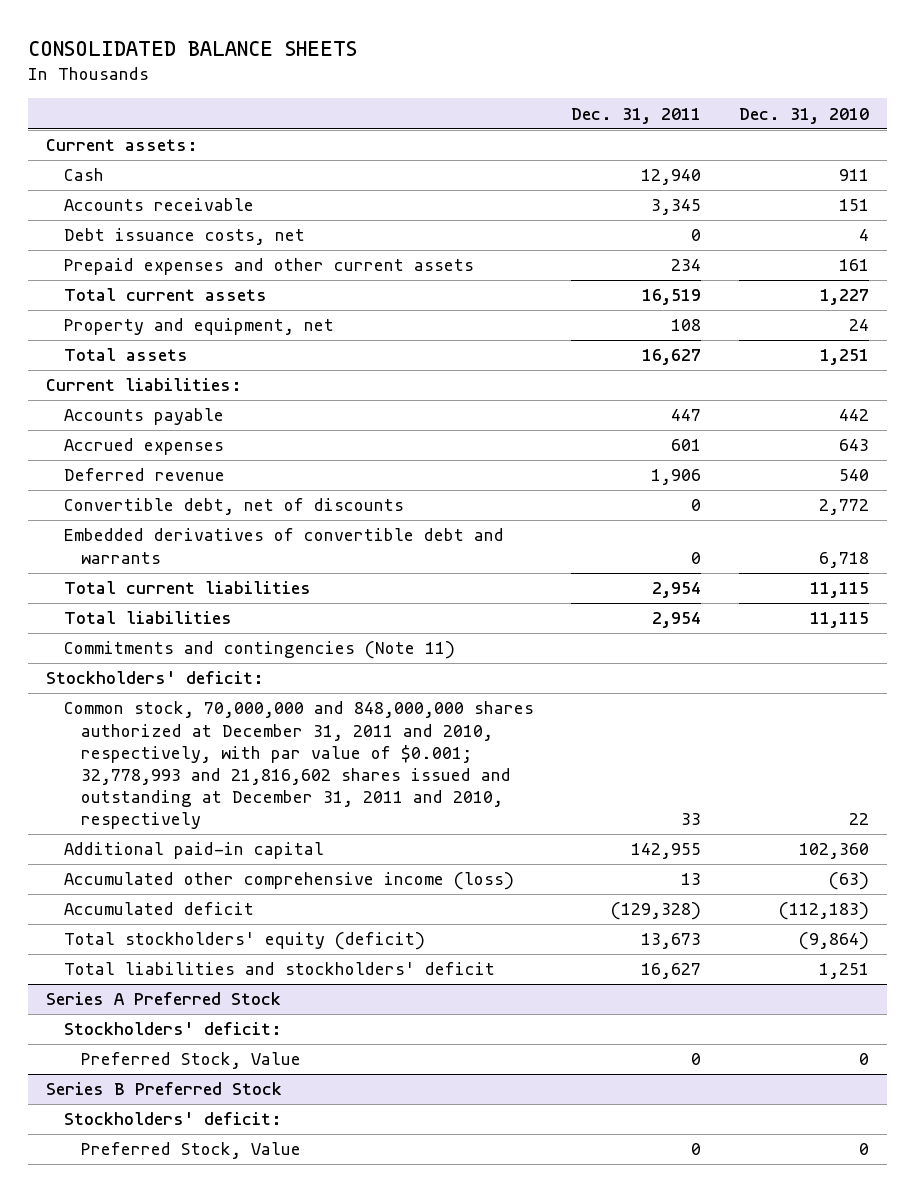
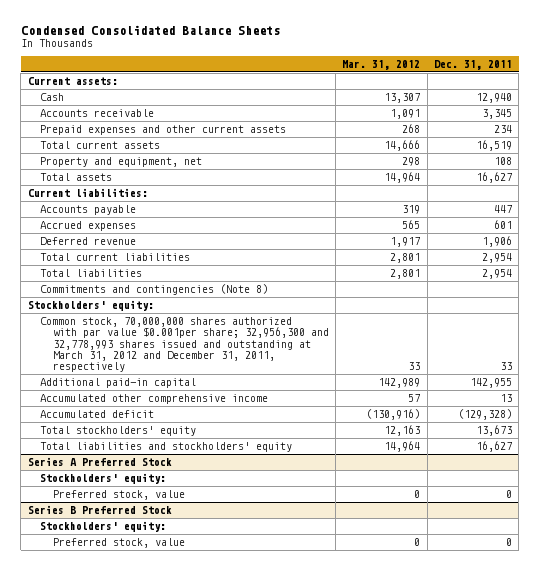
[27,40,357,56] CONSOLIDATED BALANCE SHEETS -> [20,24,280,35] Condensed Consolidated Balance Sheets
[738,107,869,124] Dec. 31, 2010 -> none
none -> [342,60,421,71] Mar. 31, 2012
[63,228,305,246] Debt issuance costs, net -> none
[63,498,404,516] Convertible debt, net of discounts -> none
[63,528,504,564] Embedded derivatives of convertible debt and warrants -> none
[63,641,455,660] Commitments and contingencies (Note 11) -> [40,284,269,296] Commitments and contingencies (Note 8)
[46,671,265,685] Stockholders' deficit: -> [27,300,154,312] Stockholders' equity:
[63,701,534,829] Common stock, 70,000,000 and 848,000,000 shares authorized at December 31, 2011 and 2010, respectively, with par value of $0.001; 32,778,993 and 21,816,602 shares issued and outstanding at December 31, 2011 and 2010, respectively -> [40,317,329,373] Common stock, 70,000,000 shares authorized with par value $0.001per share; 32,956,300 and 32,778,993 shares issued and outstanding at March 31, 2012 and December 31, 2011, respectively
[63,872,514,891] Accumulated other comprehensive income (loss) -> [40,394,269,405] Accumulated other comprehensive income
[63,932,425,951] Total stockholders' equity (deficit) -> [40,426,197,437] Total stockholders' equity
[63,962,495,976] Total liabilities and stockholders' deficit -> [40,442,293,453] Total liabilities and stockholders' equity
[63,1022,282,1036] Stockholders' deficit: -> [40,473,167,485] Stockholders' equity:
[80,1052,301,1070] Preferred Stock, Value -> [52,490,185,501] Preferred stock, value
[63,1112,282,1126] Stockholders' deficit: -> [40,521,167,533] Stockholders' equity:
[80,1142,301,1160] Preferred Stock, Value -> [52,538,185,549] Preferred stock, value

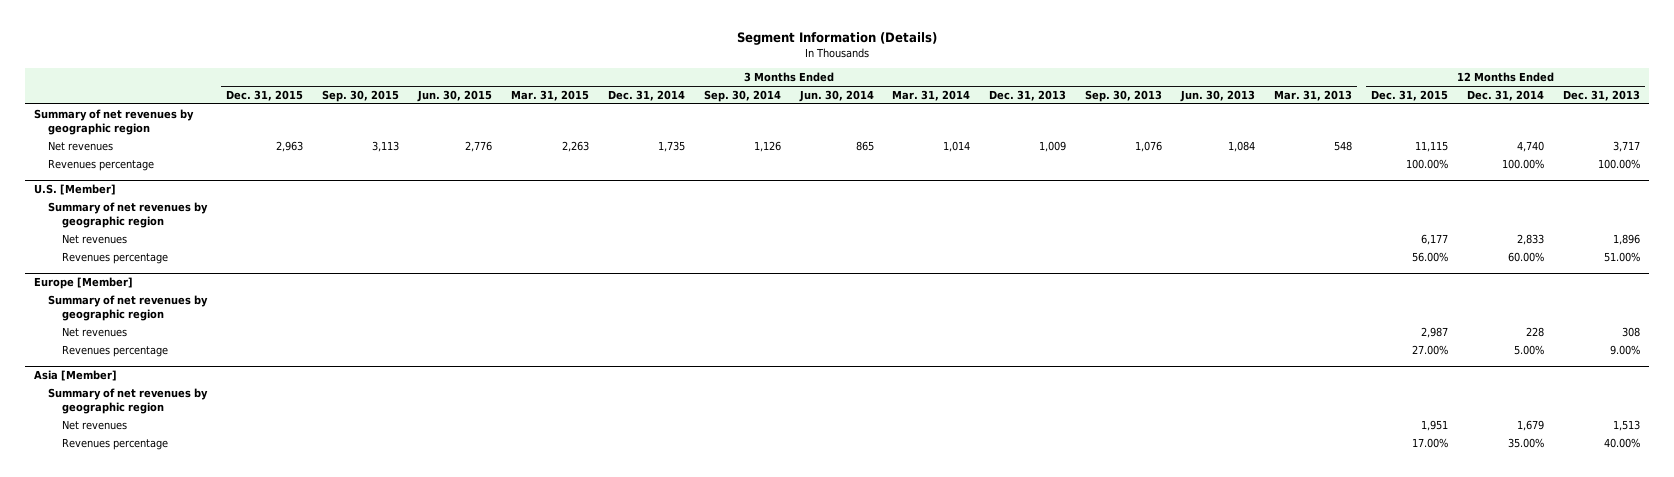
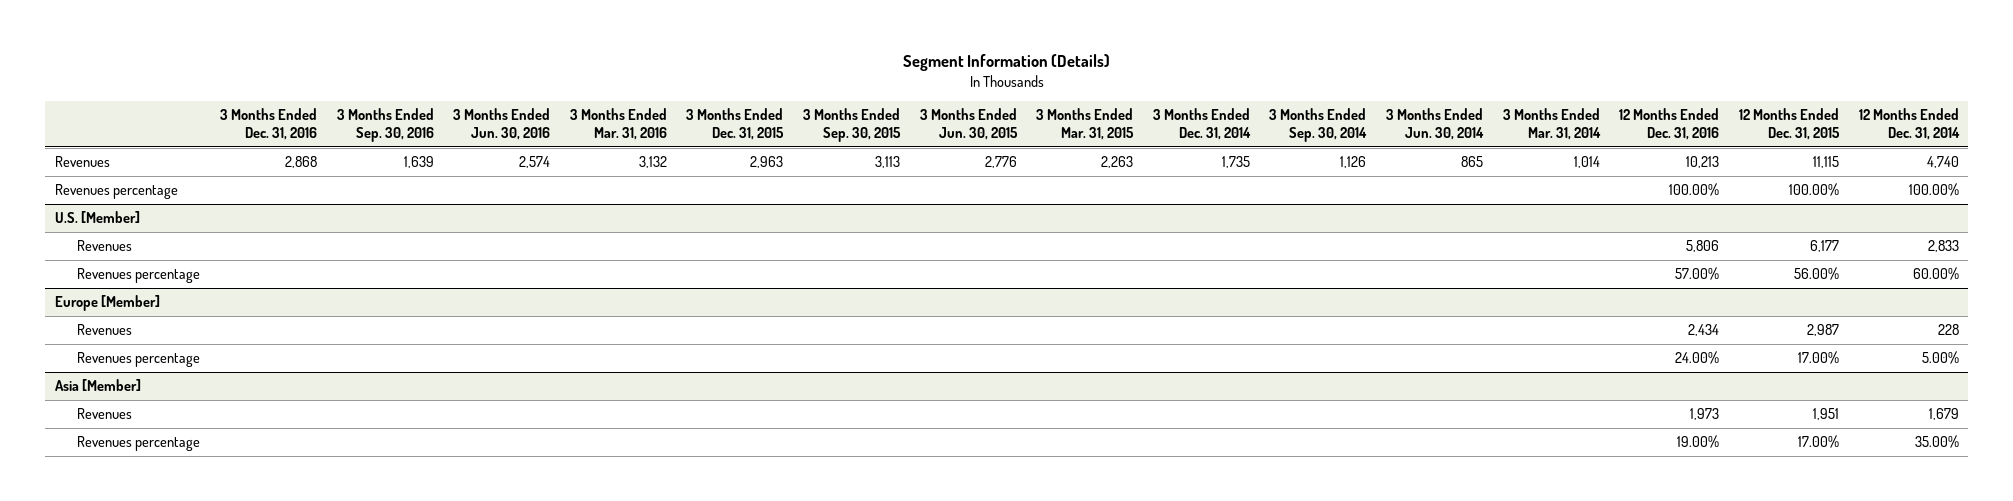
[989,89,1067,101] Dec. 31, 2013 -> none
[1085,89,1163,102] Sep. 30, 2013 -> none
[1180,89,1256,102] Jun. 30, 2013 -> none
[1274,89,1353,101] Mar. 31, 2013 -> none
[1562,89,1640,101] Dec. 31, 2013 -> none
none -> [219,108,317,141] 3 Months Ended Dec. 31, 2016
none -> [336,108,434,143] 3 Months Ended Sep. 30, 2016
none -> [453,108,551,141] 3 Months Ended Jun. 30, 2016
none -> [569,108,667,141] 3 Months Ended Mar. 31, 2016
none -> [1619,108,1720,141] 12 Months Ended Dec. 31, 2016
[34,108,195,135] Summary of net revenues by geographic region -> none
[48,140,114,151] Net revenues -> [54,156,110,168] Revenues
[48,201,209,228] Summary of net revenues by geographic region -> none
[61,233,127,244] Net revenues -> [77,240,133,252] Revenues
[48,294,209,321] Summary of net revenues by geographic region -> none
[61,326,127,337] Net revenues -> [77,324,133,336] Revenues
[1412,344,1449,355] 27.00% -> [1797,351,1839,365] 17.00%
[48,387,209,414] Summary of net revenues by geographic region -> none
[61,419,127,430] Net revenues -> [77,408,133,420] Revenues

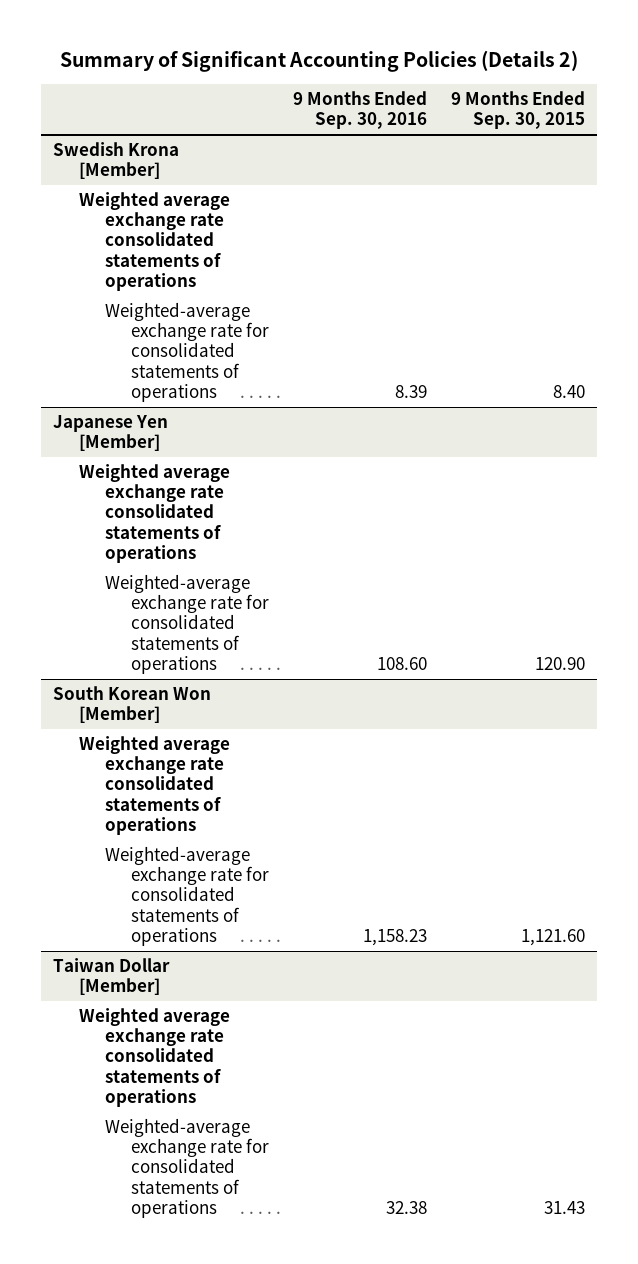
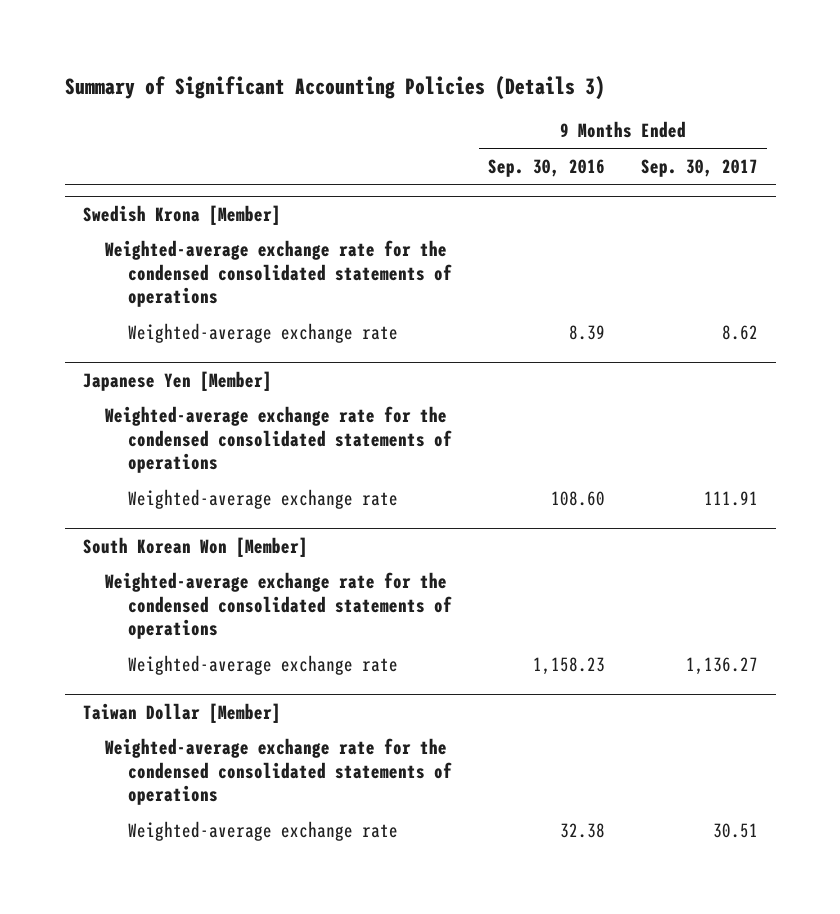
[60,50,579,73] Summary of Significant Accounting Policies (Details 2) -> [64,76,605,101] Summary of Significant Accounting Policies (Details 3)
[451,91,586,130] 9 Months Ended Sep. 30, 2015 -> none
none -> [640,159,758,178] Sep. 30, 2017
[79,191,231,291] Weighted average exchange rate consolidated statements of operations -> [105,240,452,308] Weighted-average exchange rate for the condensed consolidated statements of operations
[105,301,270,402] Weighted-average exchange rate for consolidated statements of operations -> [127,323,398,344] Weighted-average exchange rate
[79,463,231,563] Weighted average exchange rate consolidated statements of operations -> [105,406,452,474] Weighted-average exchange rate for the condensed consolidated statements of operations
[105,573,270,674] Weighted-average exchange rate for consolidated statements of operations -> [127,489,398,510] Weighted-average exchange rate
[79,735,231,835] Weighted average exchange rate consolidated statements of operations -> [105,572,452,640] Weighted-average exchange rate for the condensed consolidated statements of operations
[105,845,270,946] Weighted-average exchange rate for consolidated statements of operations -> [127,655,398,676] Weighted-average exchange rate
[79,1007,231,1107] Weighted average exchange rate consolidated statements of operations -> [105,738,452,806] Weighted-average exchange rate for the condensed consolidated statements of operations
[105,1117,270,1218] Weighted-average exchange rate for consolidated statements of operations -> [127,821,398,842] Weighted-average exchange rate

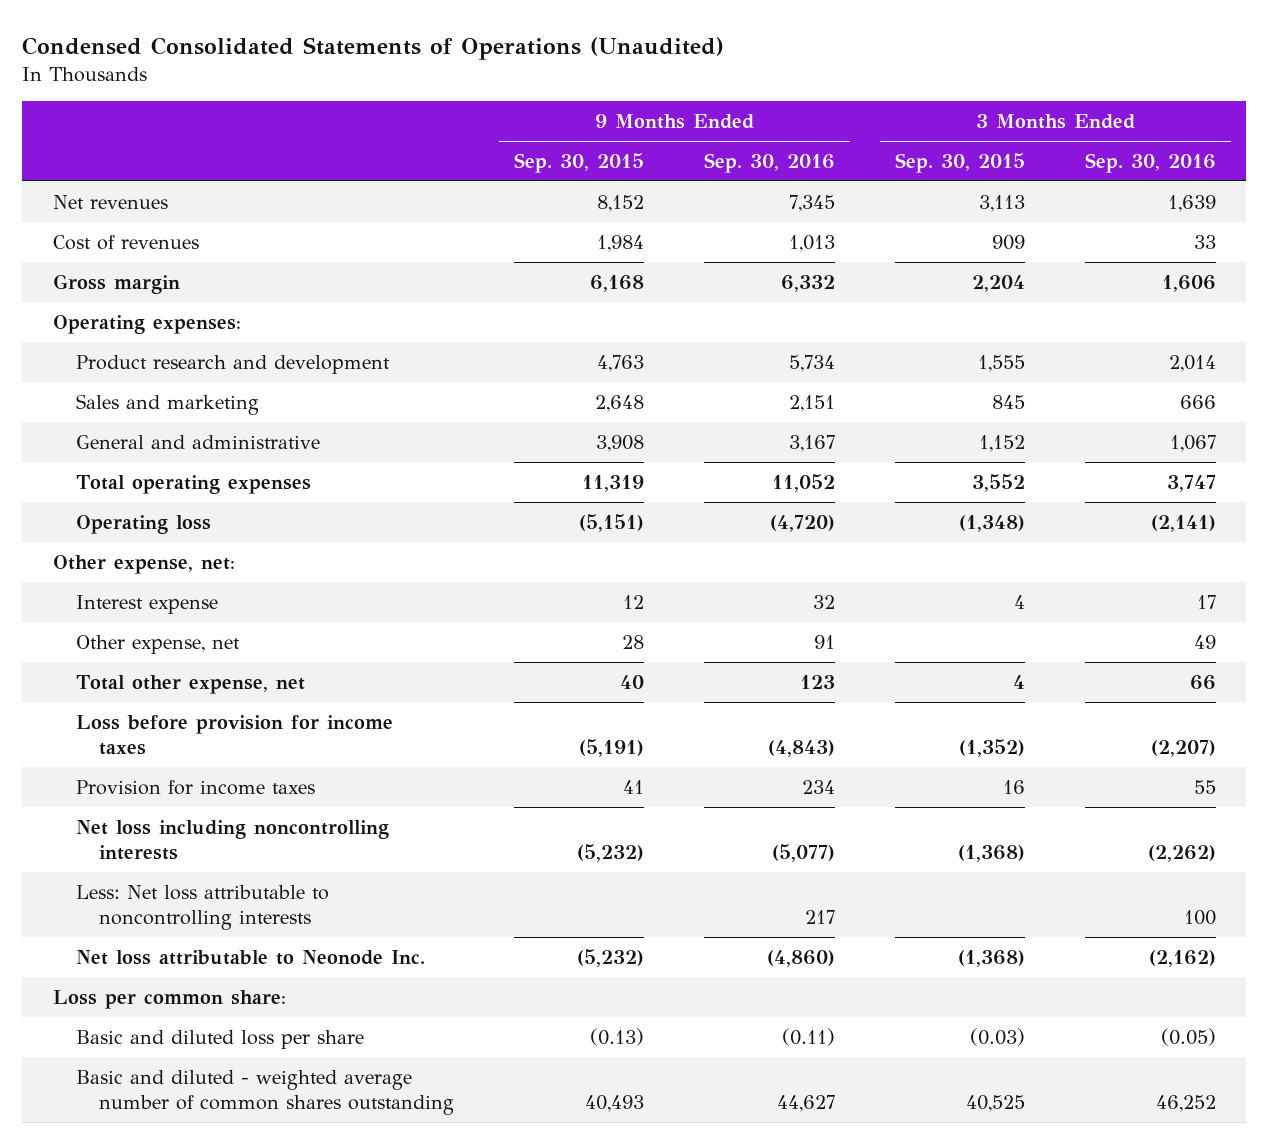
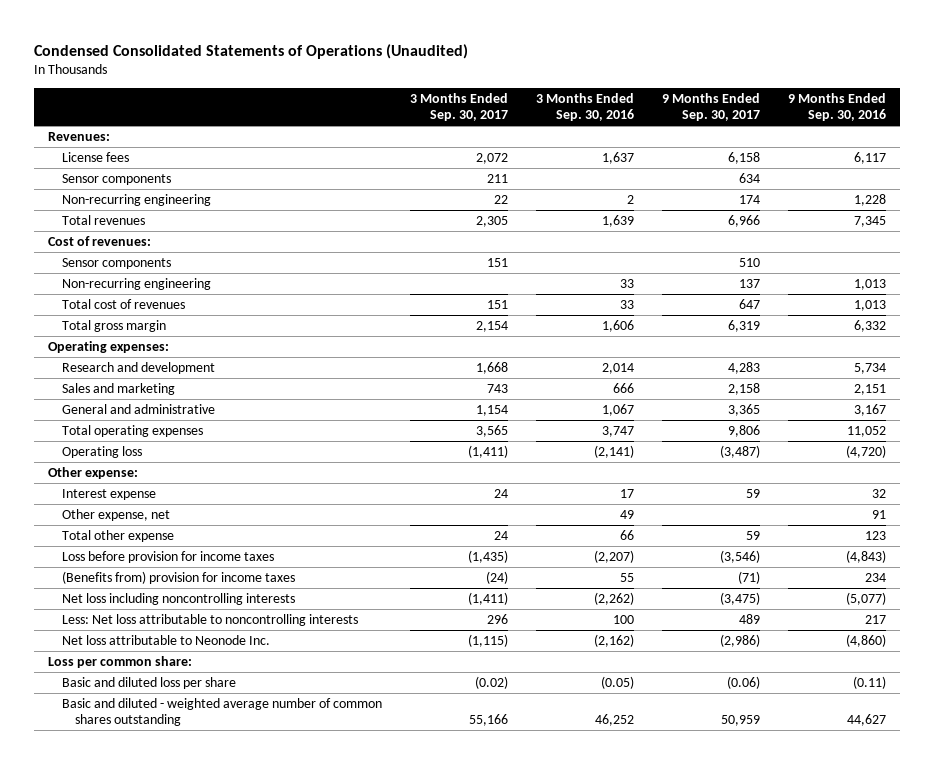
[514,152,645,173] Sep. 30, 2015 -> none
[895,152,1026,173] Sep. 30, 2015 -> none
none -> [409,92,508,122] 3 Months Ended Sep. 30, 2017
none -> [661,92,760,122] 9 Months Ended Sep. 30, 2017
none -> [48,132,111,142] Revenues:
none -> [61,152,129,163] License fees
none -> [61,174,171,186] Sensor components
none -> [61,194,211,207] Non-recurring engineering
[52,194,168,209] Net revenues -> [61,215,145,226] Total revenues
none -> [48,236,152,247] Cost of revenues:
none -> [61,258,171,270] Sensor components
none -> [61,278,211,291] Non-recurring engineering
[52,234,199,250] Cost of revenues -> [61,299,185,310] Total cost of revenues
[52,273,180,294] Gross margin -> [61,320,166,333] Total gross margin
[75,354,390,374] Product research and development -> [61,362,215,375] Research and development
[52,554,235,574] Other expense, net: -> [48,467,139,480] Other expense:
[75,674,305,694] Total other expense, net -> [61,530,174,543] Total other expense
[75,779,315,795] Provision for income taxes -> [61,571,295,585] (Benefits from) provision for income taxes

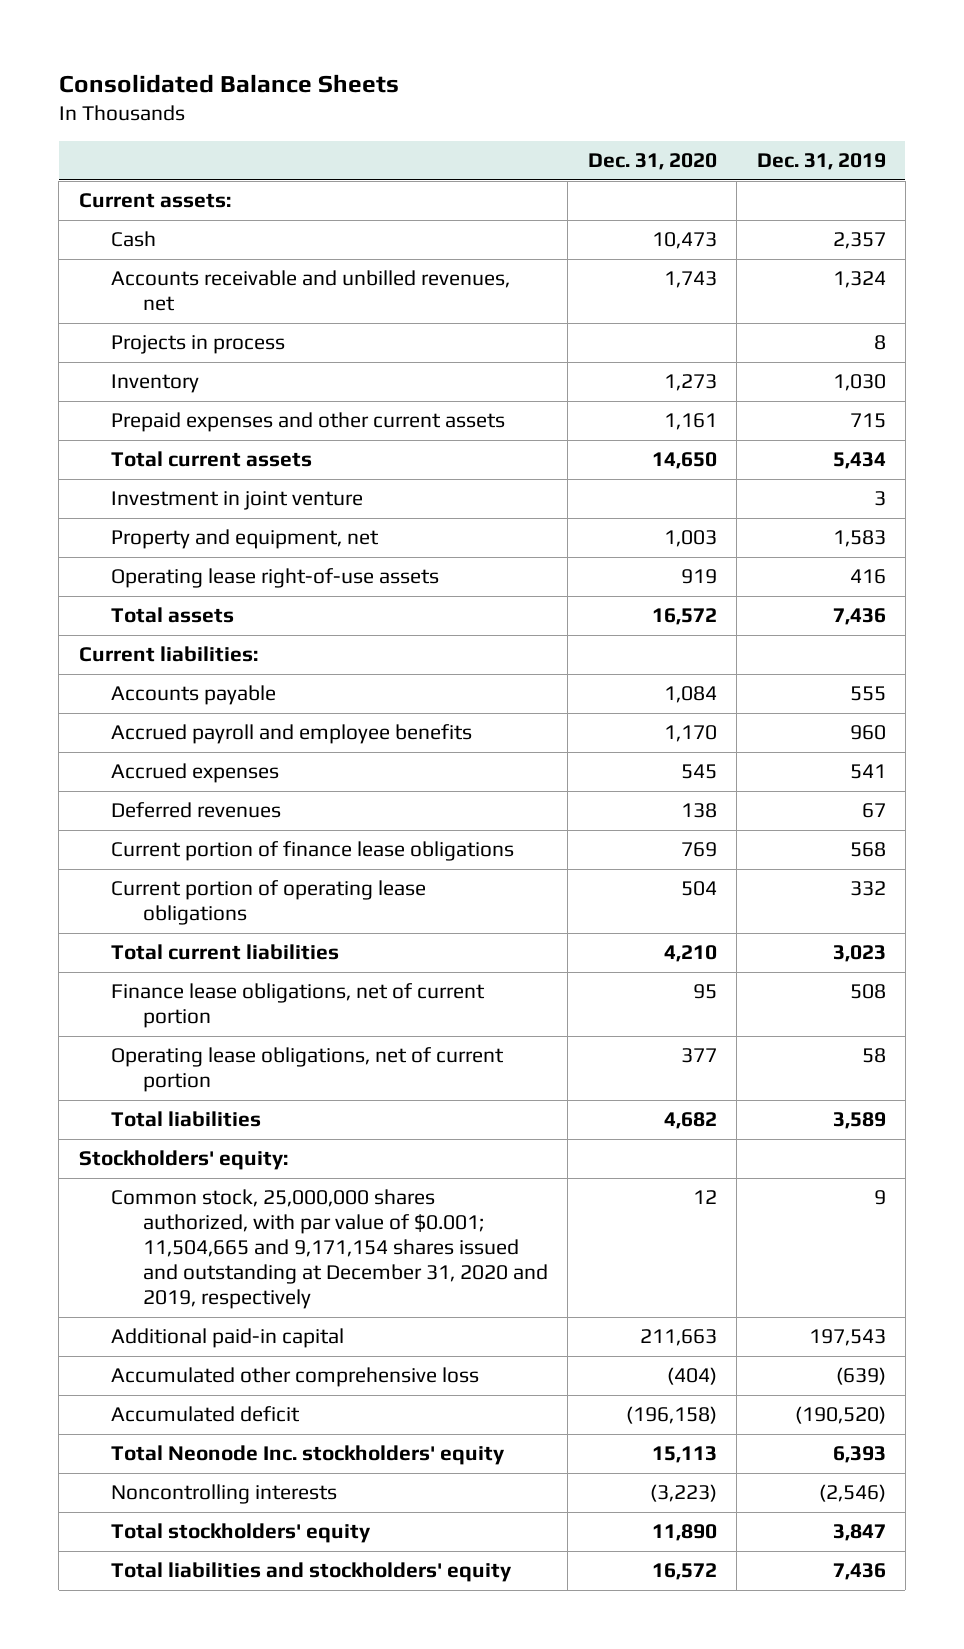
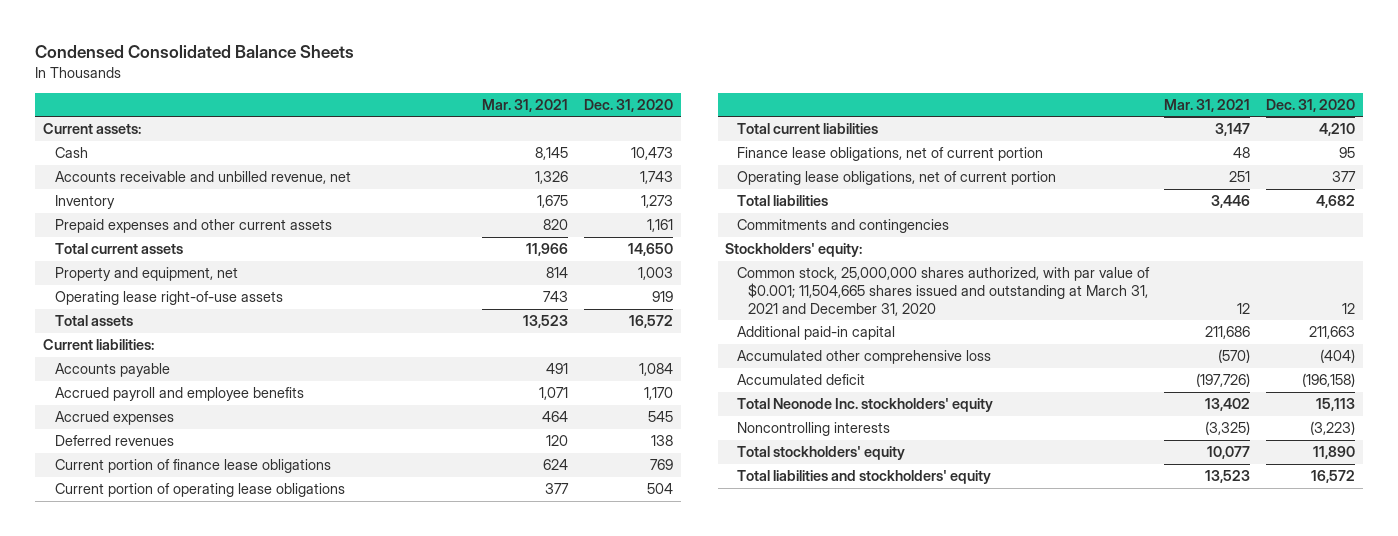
[58,73,399,93] Consolidated Balance Sheets -> [35,45,355,59] Condensed Consolidated Balance Sheets
[756,153,886,171] Dec. 31, 2019 -> none
none -> [482,98,569,112] Mar. 31, 2021
[110,335,285,355] Projects in process -> none
[110,270,510,312] Accounts receivable and unbilled revenues, net -> [54,171,351,185] Accounts receivable and unbilled revenue, net
[110,491,363,511] Investment in joint venture -> none
none -> [736,219,949,234] Commitments and contingencies
[110,1189,548,1310] Common stock, 25,000,000 shares authorized, with par value of $0.001; 11,504,665 and 9,171,154 shares issued and outstanding at December 31, 2020 and 2019, respectively -> [736,267,1150,316] Common stock, 25,000,000 shares authorized, with par value of $0.001; 11,504,665 shares issued and outstanding at March 31, 2021 and December 31, 2020

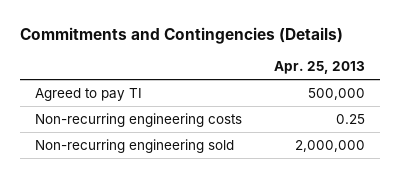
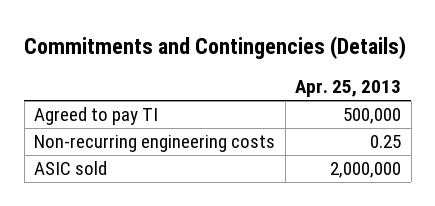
[35,138,235,153] Non-recurring engineering sold -> [34,161,108,176] ASIC sold

